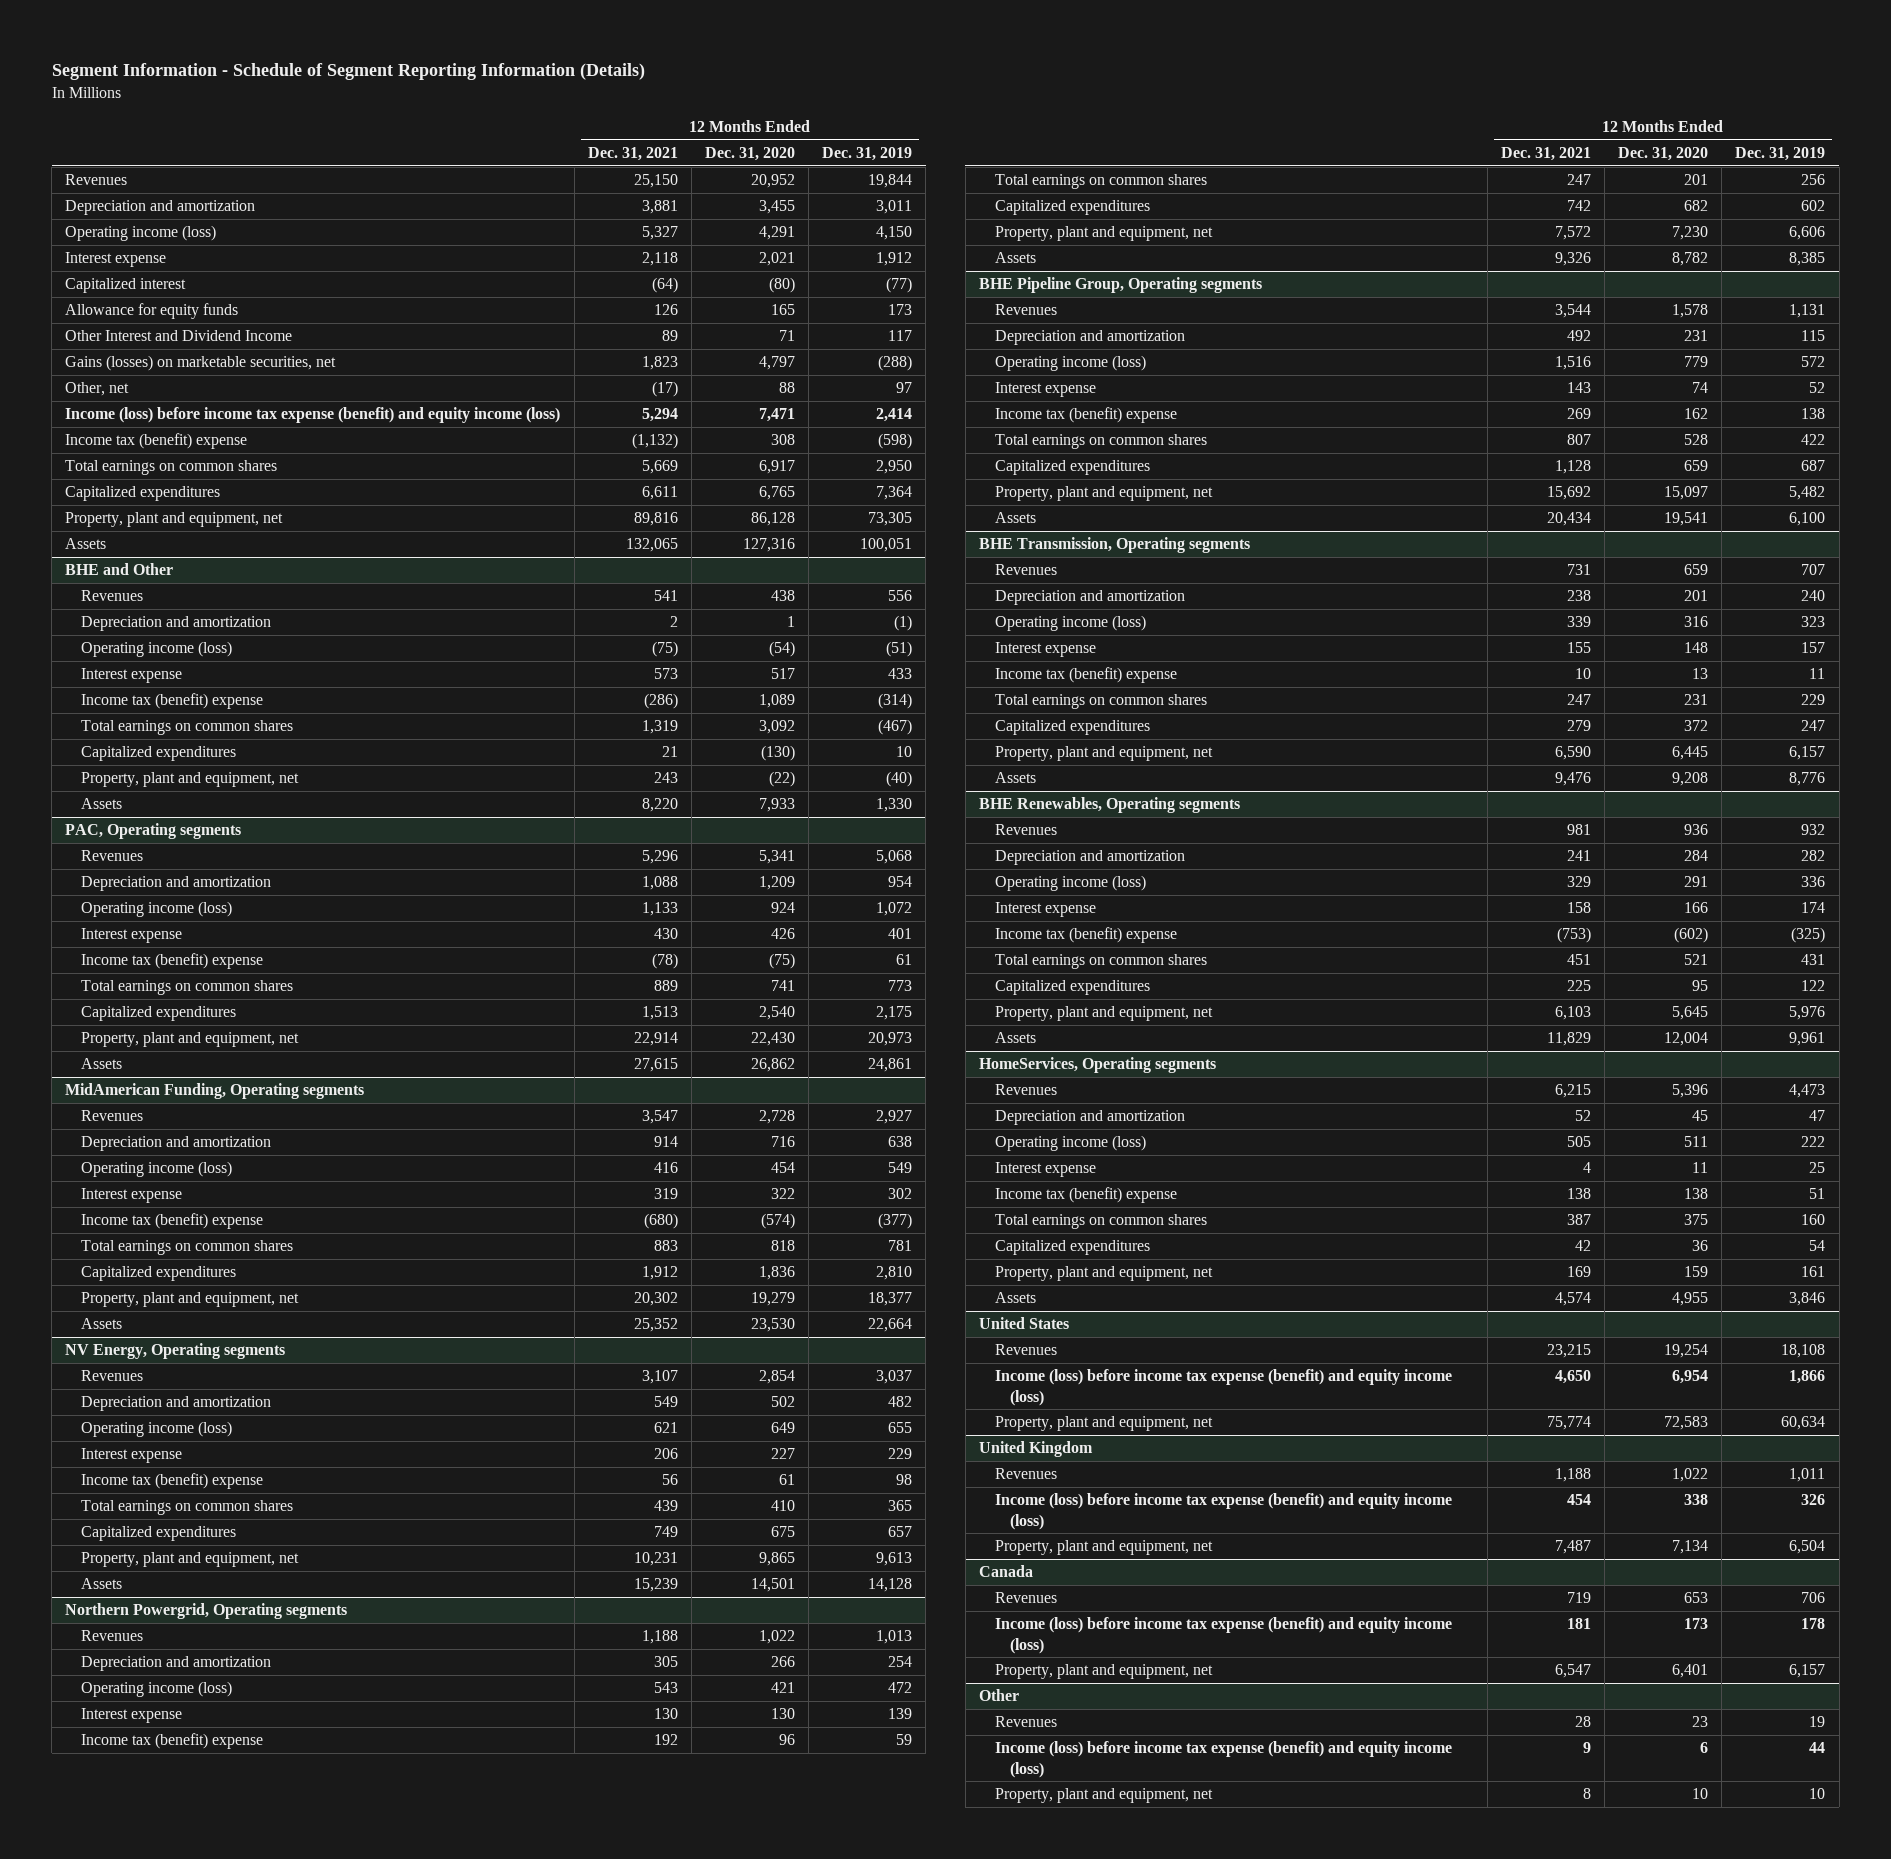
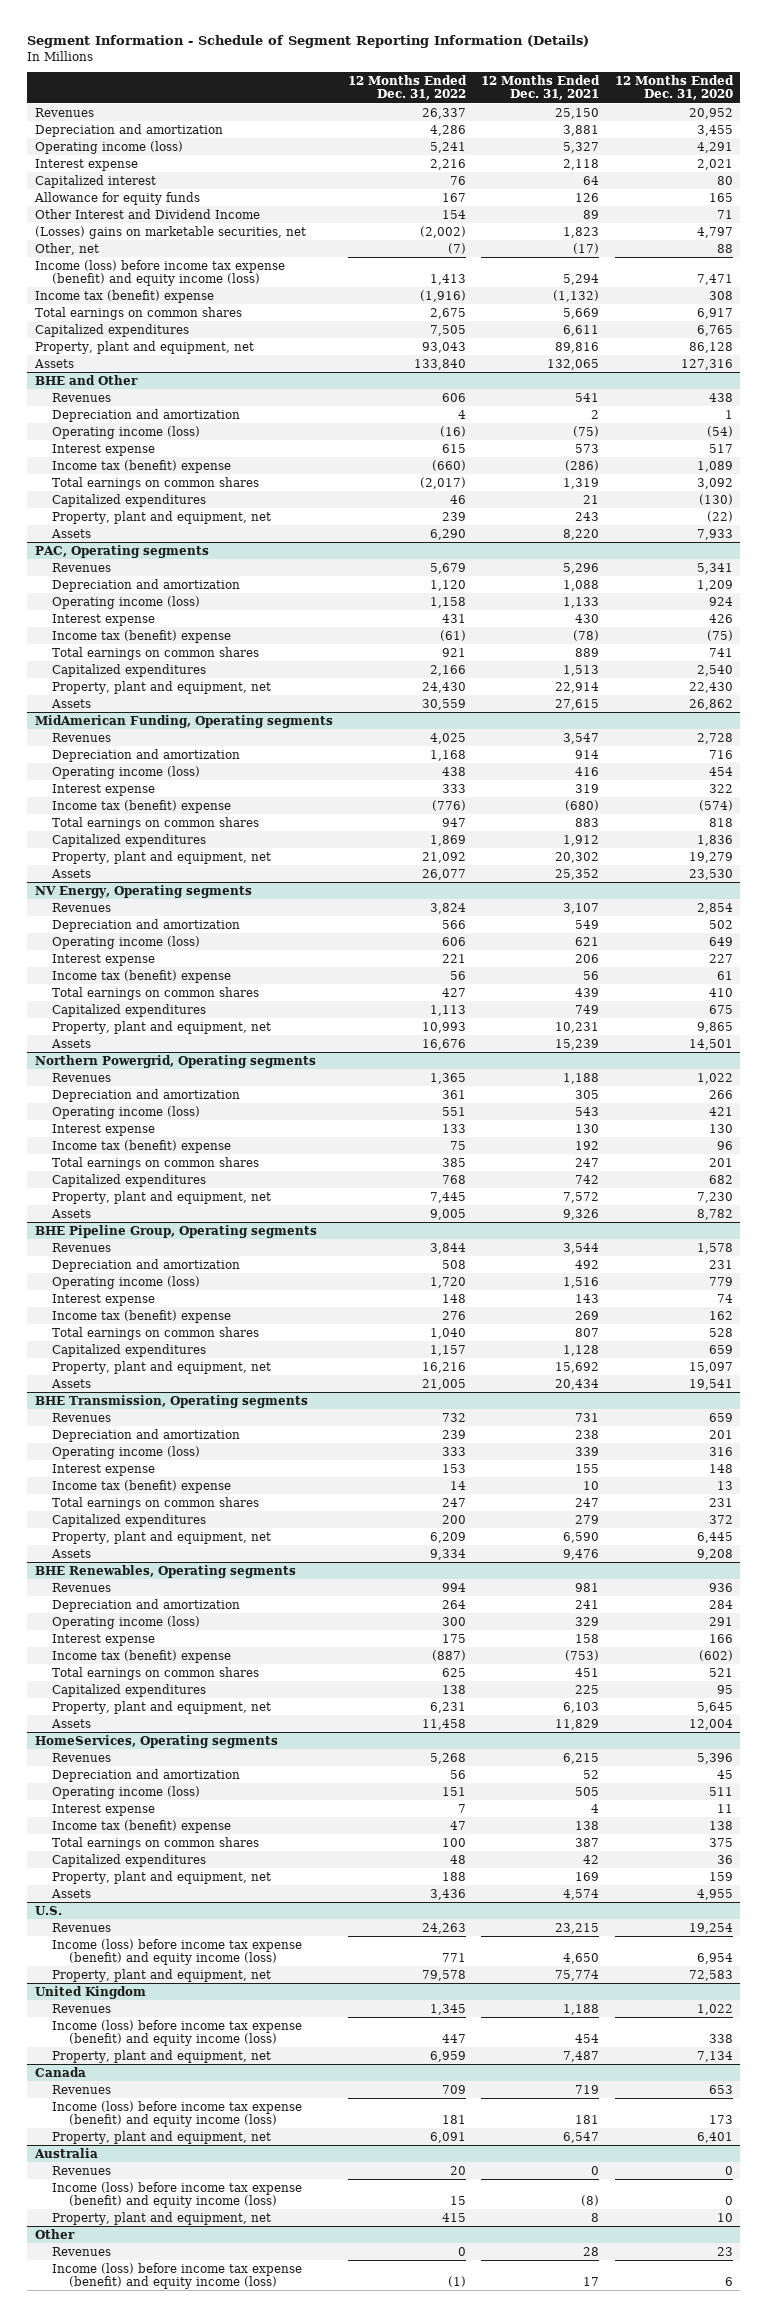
[822,146,913,161] Dec. 31, 2019 -> none
none -> [348,74,468,101] 12 Months Ended Dec. 31, 2022
[651,277,678,294] (64) -> [583,175,600,185] 64
[768,277,795,294] (80) -> [716,175,733,185] 80
[65,355,337,372] Gains (losses) on marketable securities, net -> [34,225,306,239] (Losses) gains on marketable securities, net
[978,1317,1069,1330] United States -> [34,1905,62,1915] U.S.
none -> [33,2147,98,2158] Australia
none -> [52,2165,112,2175] Revenues
none -> [52,2181,303,2209] Income (loss) before income tax expense (benefit) and equity income (loss)
none -> [52,2211,272,2225] Property, plant and equipment, net
[994,1788,1213,1804] Property, plant and equipment, net -> none
[1583,1742,1592,1754] 9 -> [583,2277,600,2287] 17

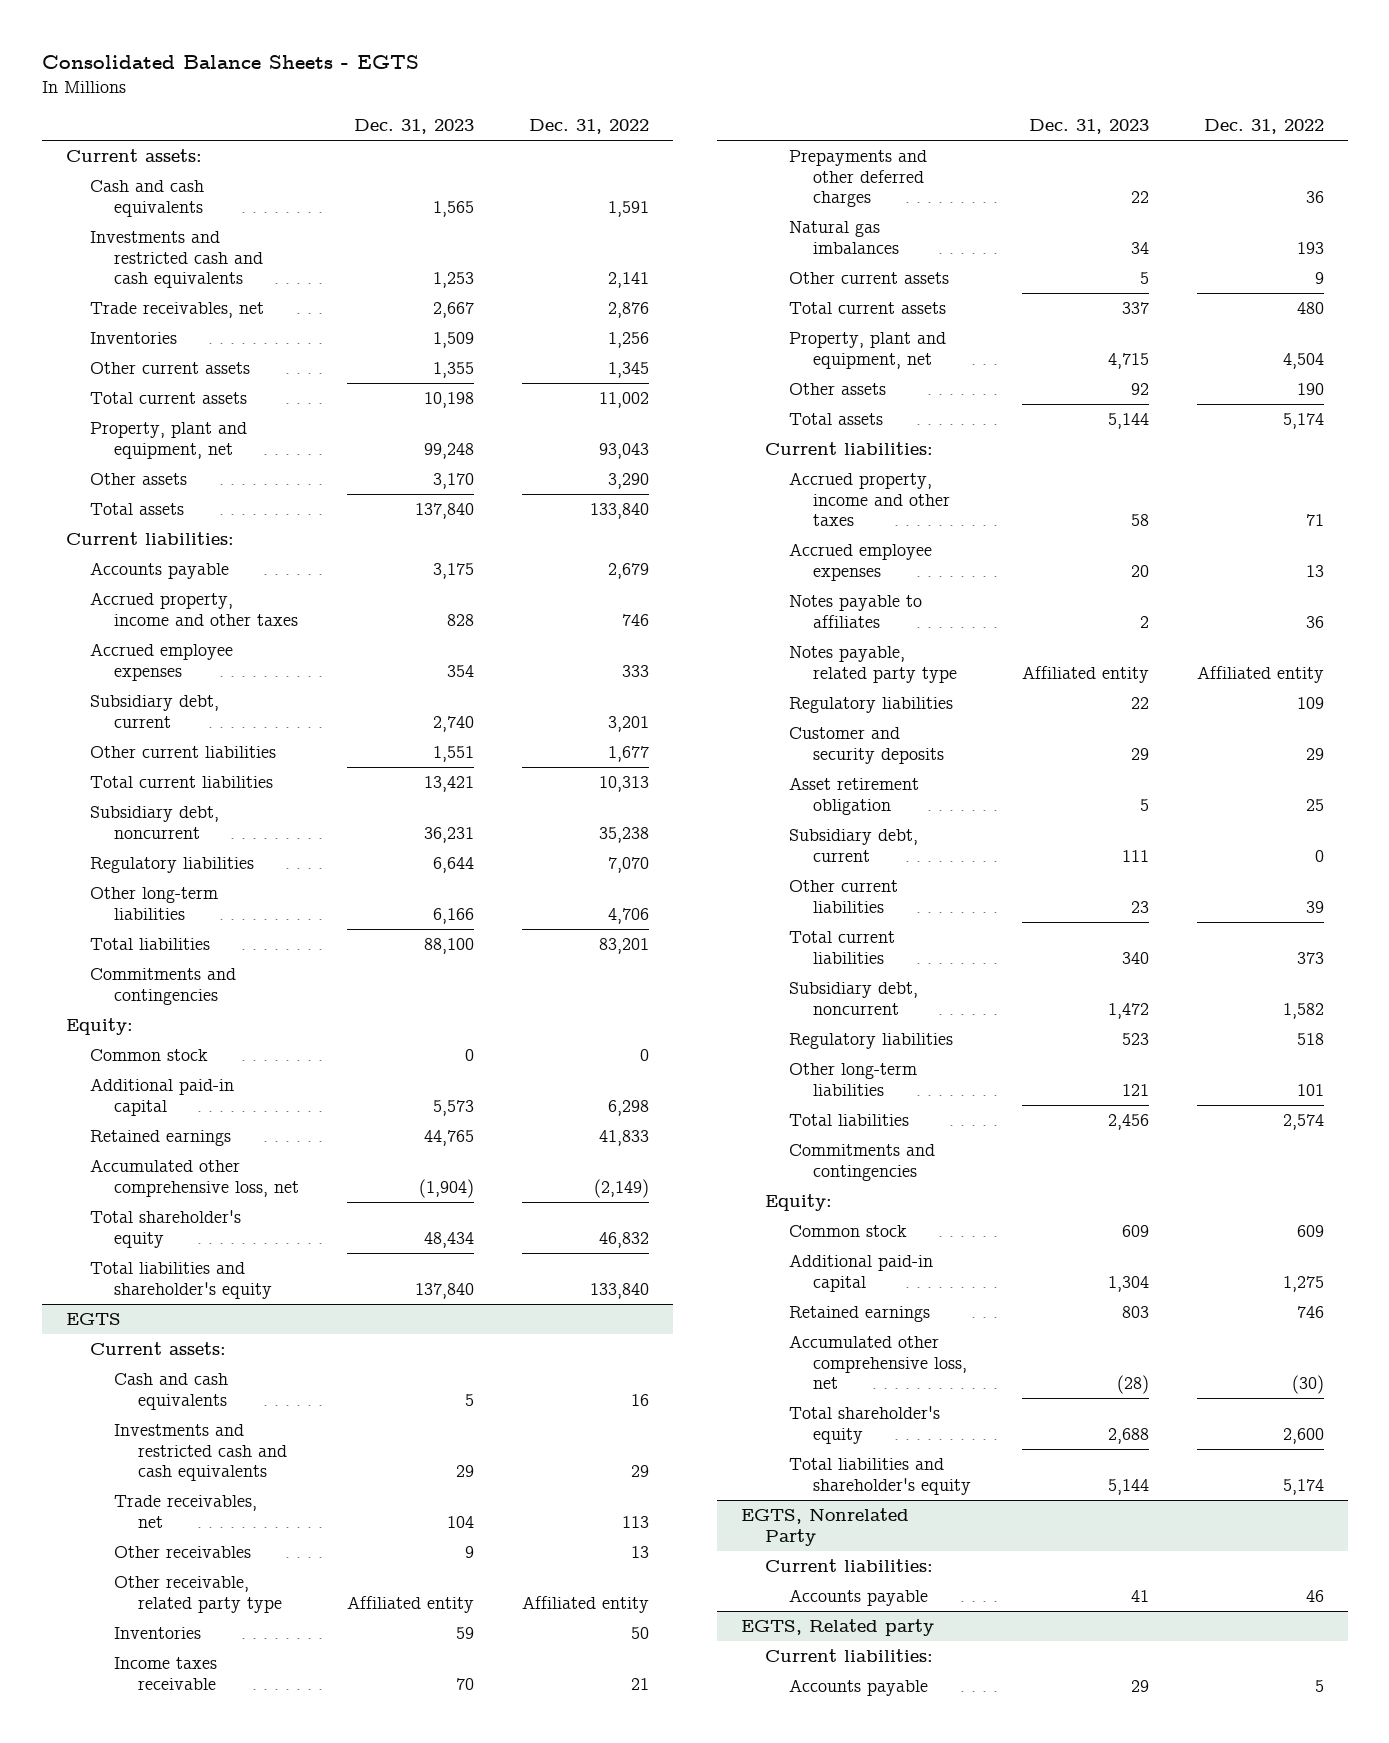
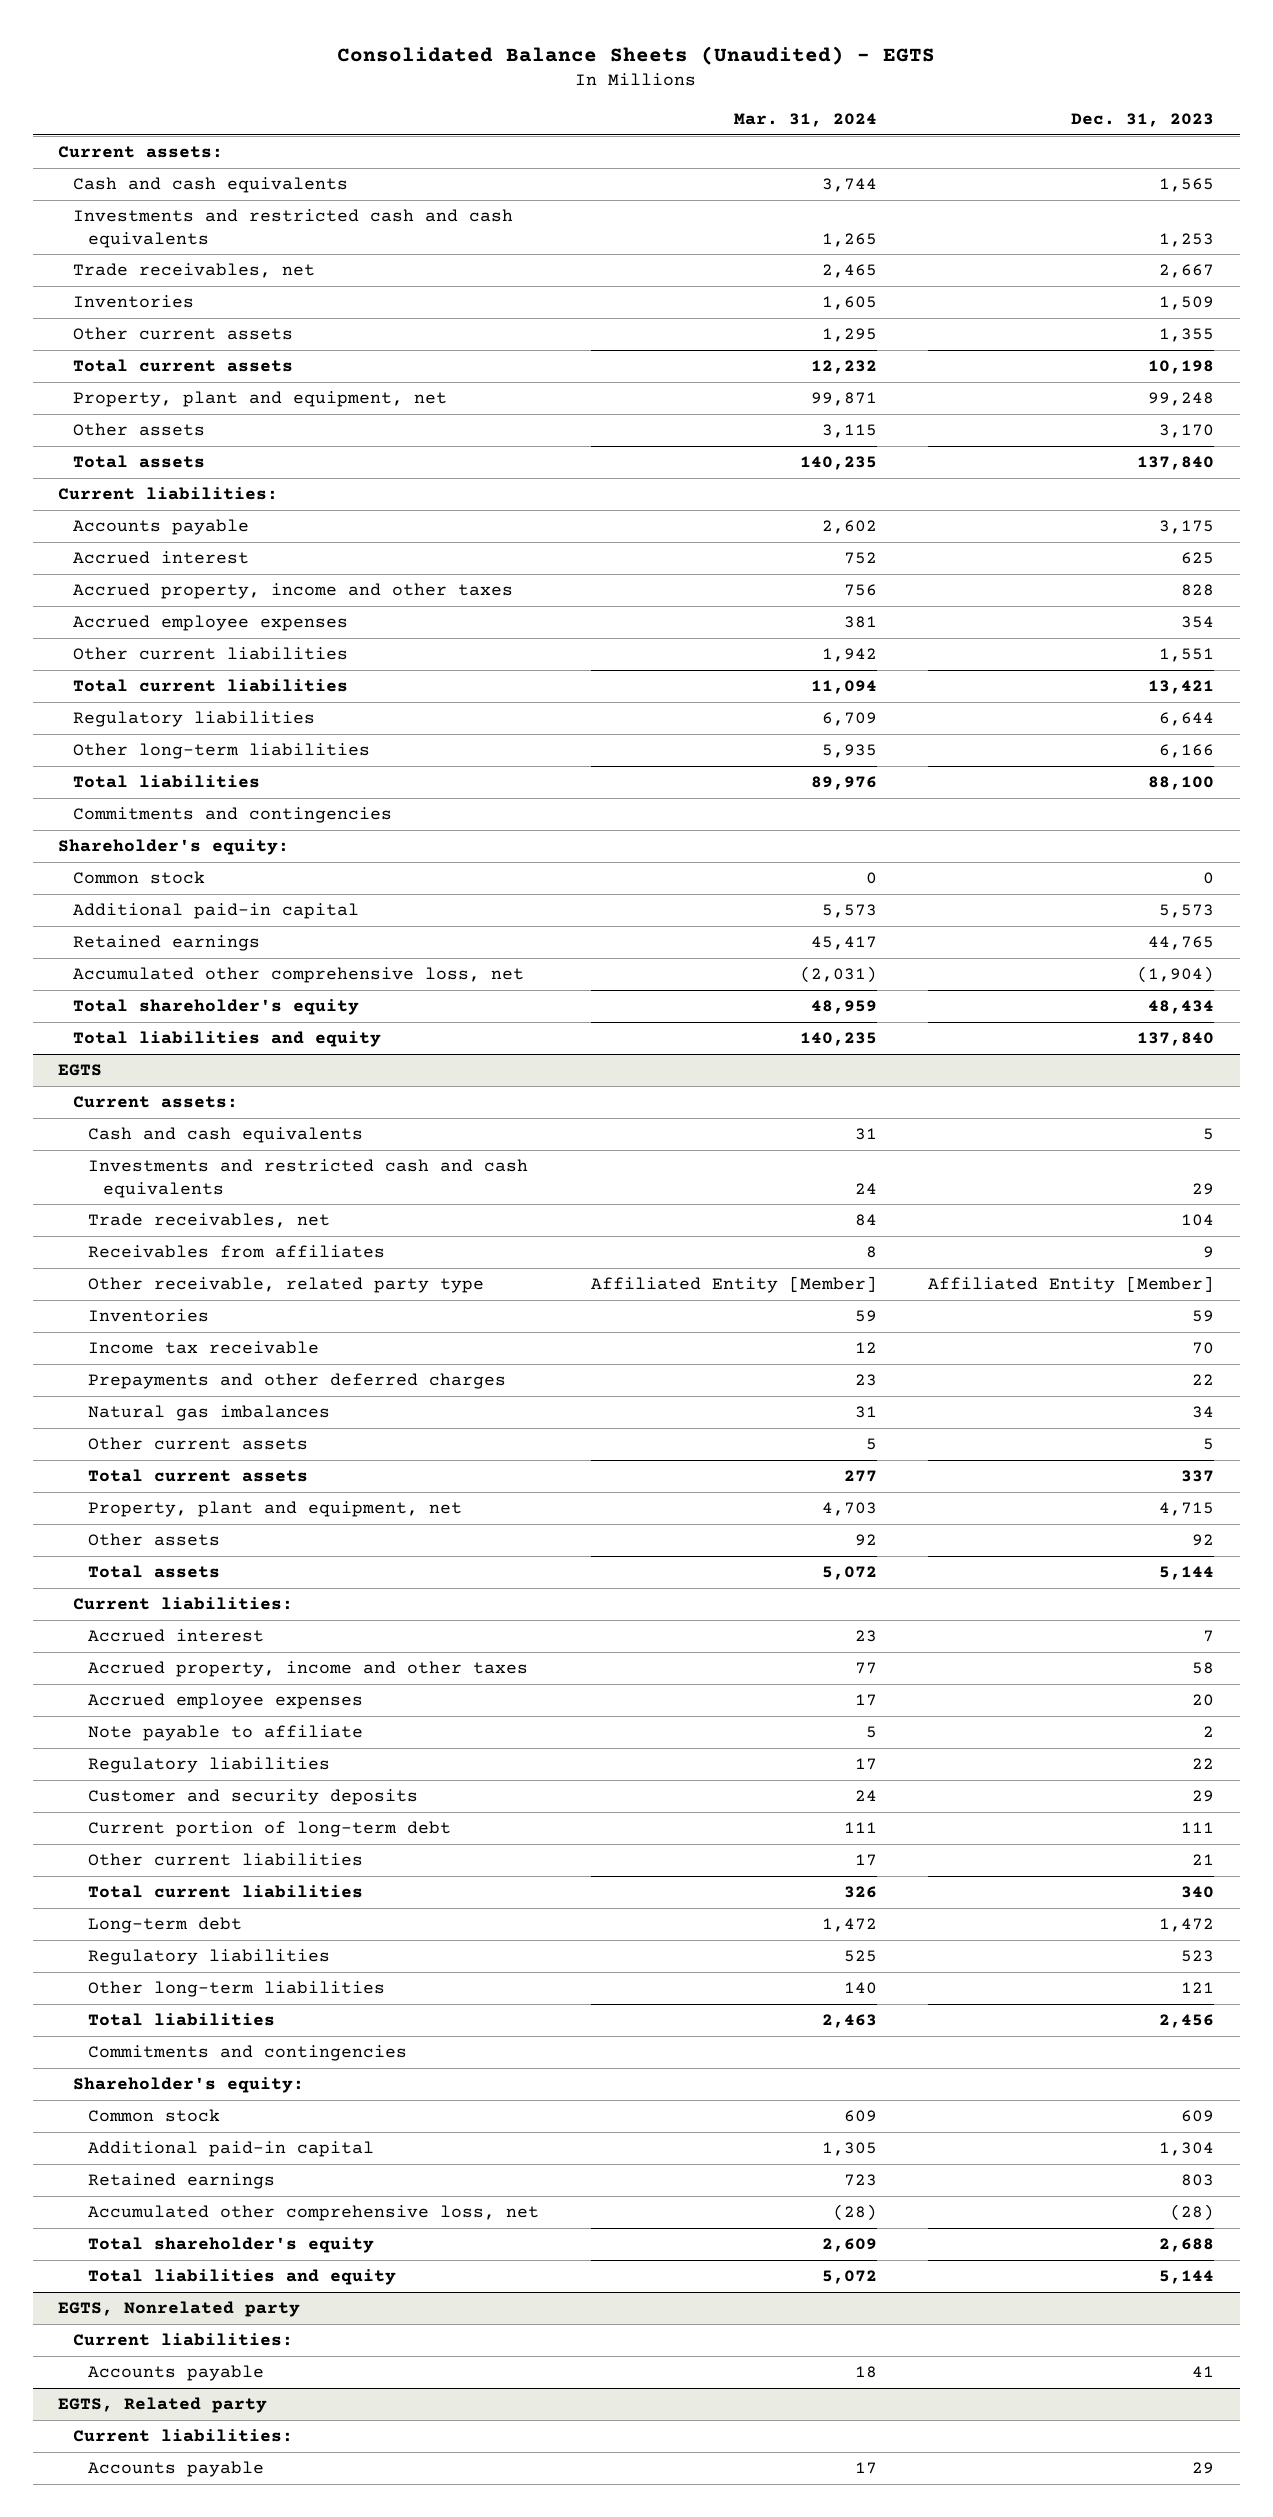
[41,54,419,69] Consolidated Balance Sheets - EGTS -> [337,45,936,65] Consolidated Balance Sheets (Unaudited) - EGTS
[528,119,649,135] Dec. 31, 2022 -> none
none -> [733,113,877,128] Mar. 31, 2024
none -> [73,551,250,565] Accrued interest
[89,695,219,728] Subsidiary debt, current -> none
[89,806,219,839] Subsidiary debt, noncurrent -> none
[65,1018,133,1036] Equity: -> [58,839,290,856] Shareholder's equity:
[89,1262,272,1299] Total liabilities and shareholder's equity -> [73,1031,382,1048] Total liabilities and equity
[113,1546,251,1559] Other receivables -> [88,1245,386,1259] Receivables from affiliates
[346,1595,474,1613] Affiliated entity -> [928,1276,1215,1294] Affiliated Entity [Member]
[113,1657,217,1690] Income taxes receivable -> [88,1341,320,1355] Income tax receivable
none -> [88,1629,265,1643] Accrued interest
[788,646,957,683] Notes payable, related party type -> none
[788,595,922,628] Notes payable to affiliates -> [88,1725,364,1742] Note payable to affiliate
[788,777,919,815] Asset retirement obligation -> none
[788,829,918,862] Subsidiary debt, current -> [88,1821,452,1838] Current portion of long-term debt
[1130,900,1149,913] 23 -> [1192,1854,1215,1866] 21
[788,982,918,1015] Subsidiary debt, noncurrent -> [88,1917,243,1934] Long-term debt
[764,1194,832,1212] Equity: -> [73,2077,305,2094] Shareholder's equity:
[788,1458,971,1495] Total liabilities and shareholder's equity -> [88,2269,397,2286] Total liabilities and equity
[740,1508,909,1546] EGTS, Nonrelated Party -> [58,2301,301,2318] EGTS, Nonrelated party

